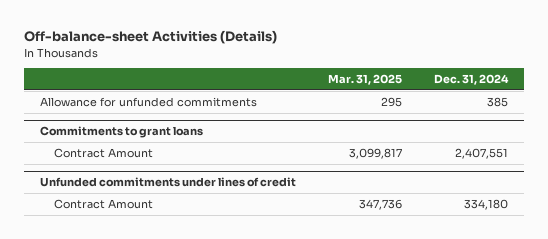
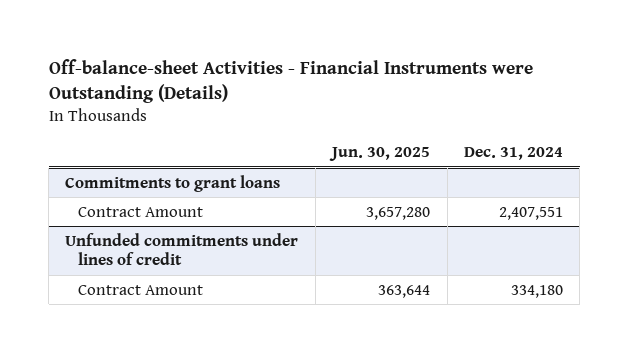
[23,30,277,45] Off-balance-sheet Activities (Details) -> [48,58,533,104] Off-balance-sheet Activities - Financial Instruments were Outstanding (Details)
[328,73,403,85] Mar. 31, 2025 -> none
none -> [329,147,431,162] Jun. 30, 2025
[40,97,258,108] Allowance for unfunded commitments -> none

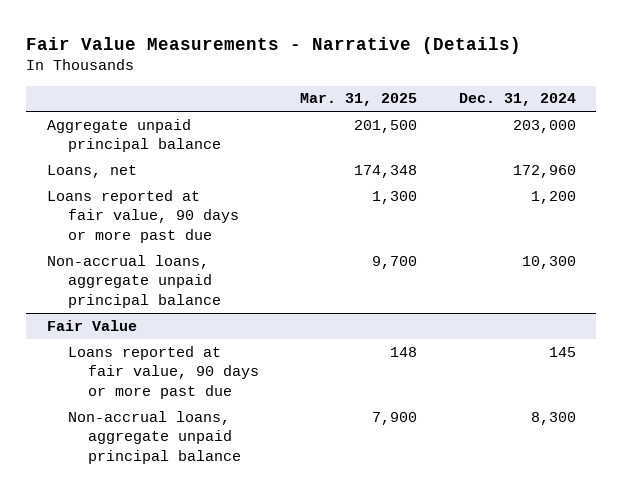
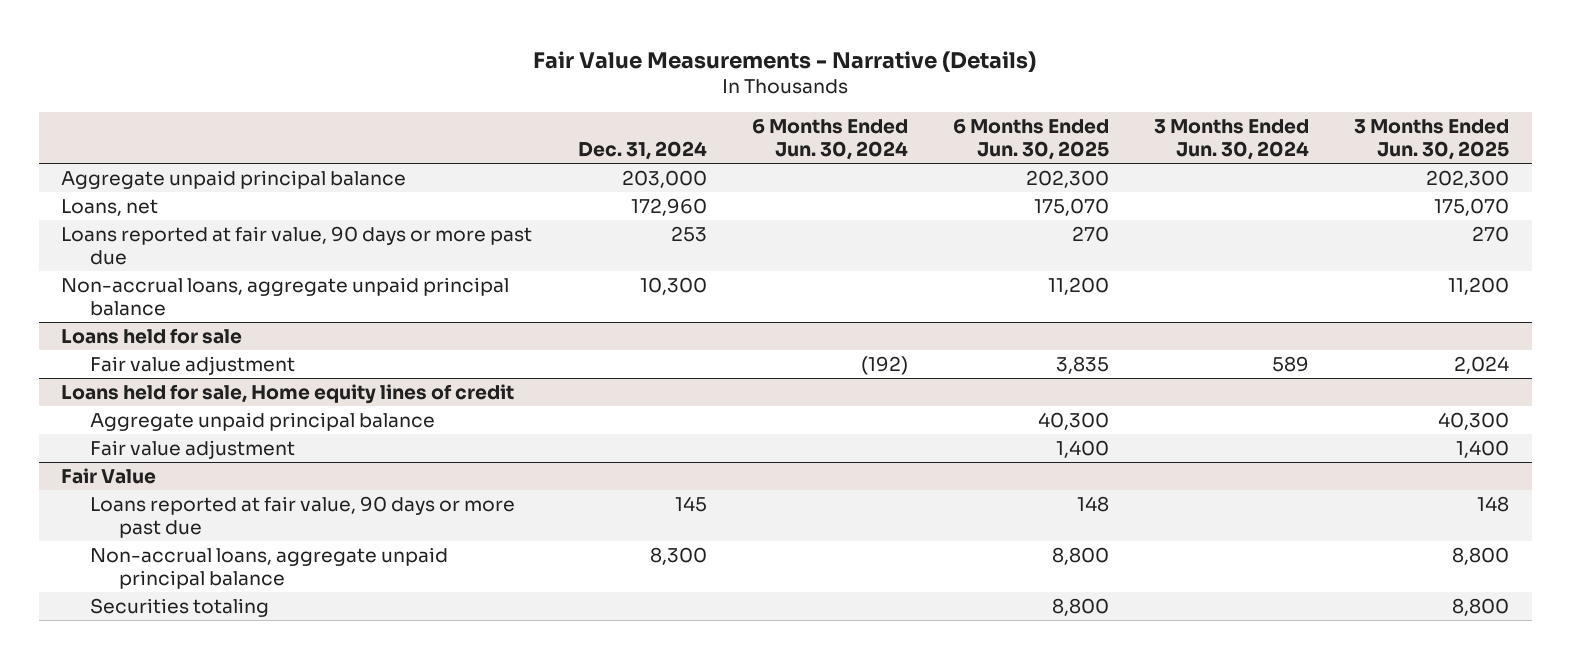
[300,93,418,107] Mar. 31, 2025 -> none
none -> [751,119,908,160] 6 Months Ended Jun. 30, 2024
none -> [952,119,1109,160] 6 Months Ended Jun. 30, 2025
none -> [1154,119,1310,160] 3 Months Ended Jun. 30, 2024
none -> [1354,119,1510,160] 3 Months Ended Jun. 30, 2025
[530,190,576,204] 1,200 -> [670,226,707,243] 253
none -> [61,328,243,345] Loans held for sale
none -> [90,356,296,376] Fair value adjustment
none -> [61,384,515,405] Loans held for sale, Home equity lines of credit
none -> [90,412,436,432] Aggregate unpaid principal balance
none -> [90,440,296,460] Fair value adjustment
none -> [90,598,270,618] Securities totaling

